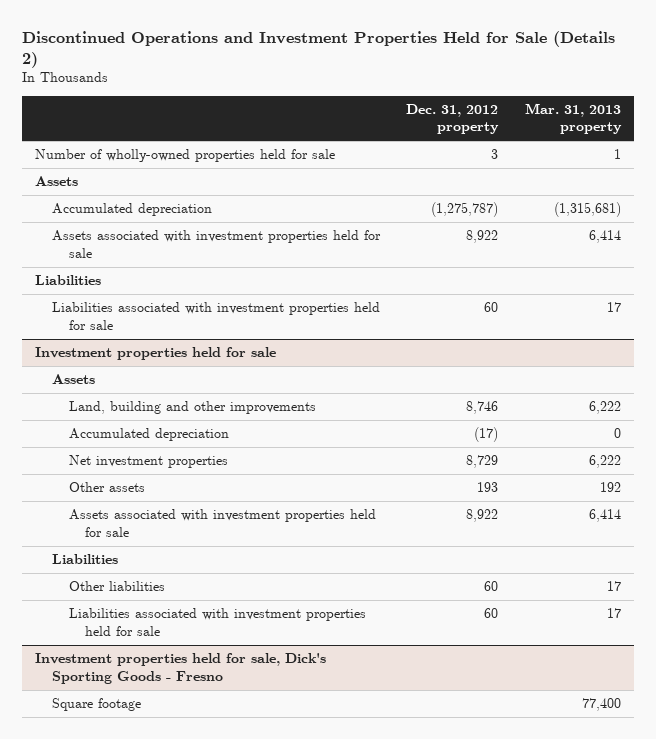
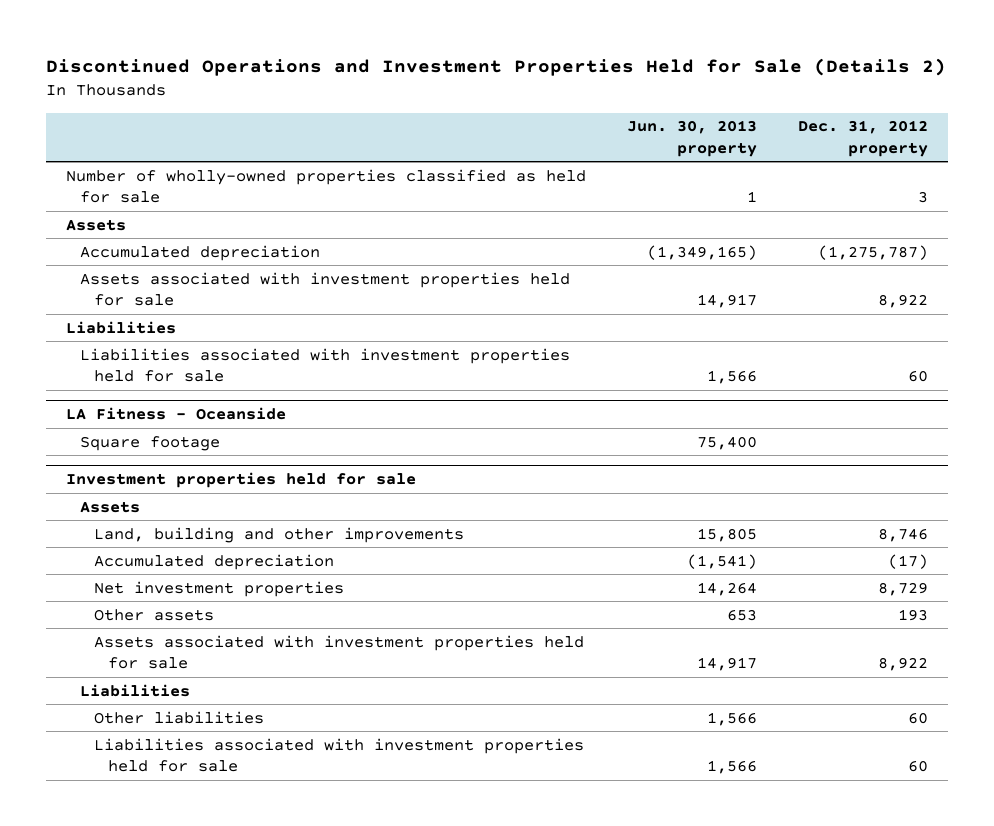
[524,102,622,135] Mar. 31, 2013 property -> none
none -> [627,120,758,157] Jun. 30, 2013 property
[35,149,336,163] Number of wholly-owned properties held for sale -> [66,168,587,204] Number of wholly-owned properties classified as held for sale
none -> [66,407,287,421] LA Fitness - Oceanside
none -> [80,435,221,451] Square footage
[35,653,327,684] Investment properties held for sale, Dick's Sporting Goods - Fresno -> none
[51,698,141,712] Square footage -> none

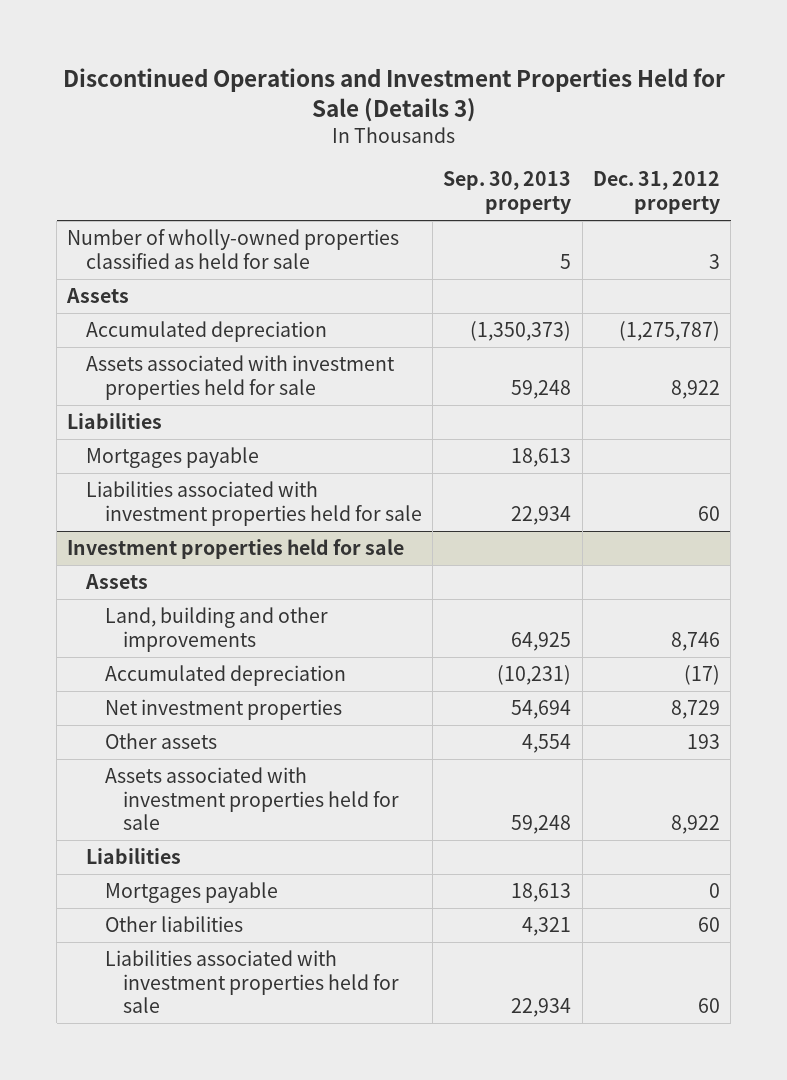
[45,58,946,77] Discontinued Operations and Investment Properties Held for Sale (Details 2) -> [62,67,725,122] Discontinued Operations and Investment Properties Held for Sale (Details 3)
[627,120,758,157] Jun. 30, 2013 property -> none
none -> [443,171,572,214] Sep. 30, 2013 property
none -> [85,447,259,469] Mortgages payable
[66,407,287,421] LA Fitness - Oceanside -> none
[80,435,221,451] Square footage -> none
none -> [104,882,278,904] Mortgages payable

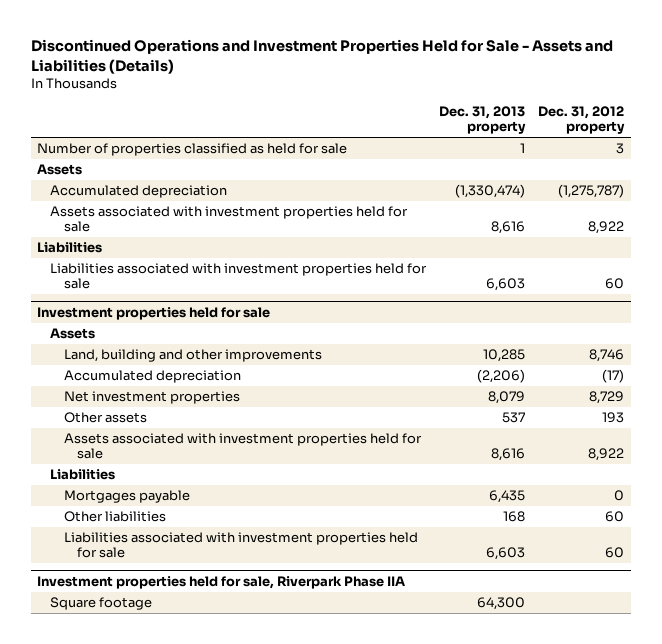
[62,67,725,122] Discontinued Operations and Investment Properties Held for Sale (Details 3) -> [30,38,613,74] Discontinued Operations and Investment Properties Held for Sale - Assets and Liabilities (Details)
[443,171,572,214] Sep. 30, 2013 property -> none
none -> [439,105,527,134] Dec. 31, 2013 property
[67,229,400,269] Number of wholly-owned properties classified as held for sale -> [37,143,348,157] Number of properties classified as held for sale
[85,447,259,469] Mortgages payable -> none
none -> [37,575,406,589] Investment properties held for sale, Riverpark Phase IIA
none -> [50,597,153,611] Square footage

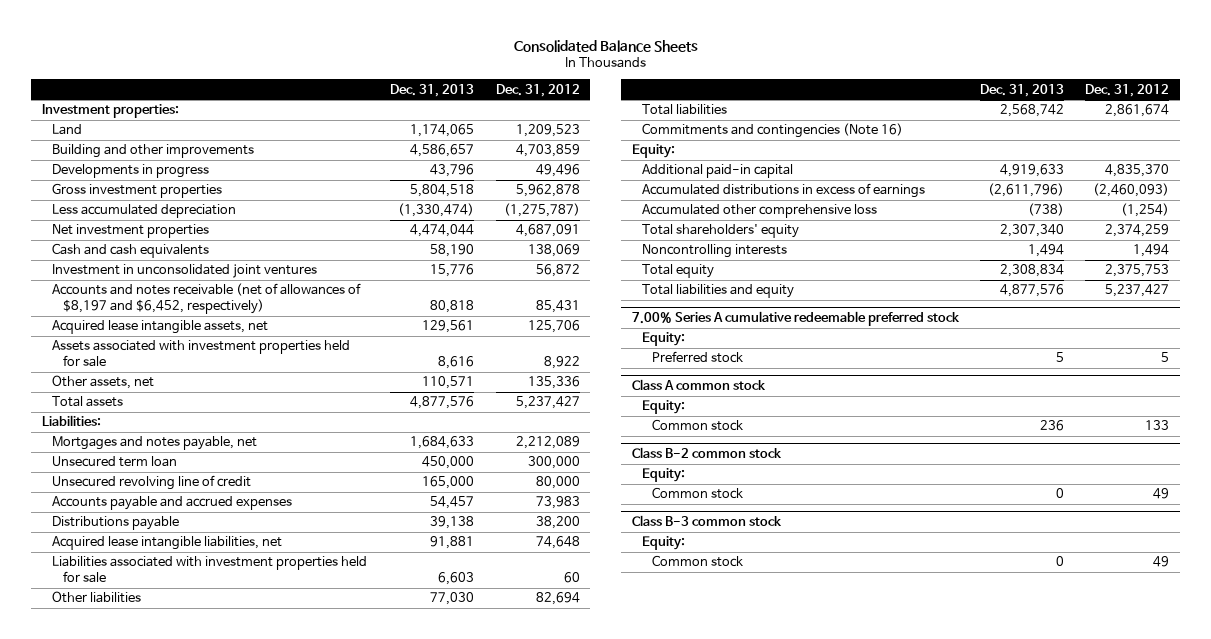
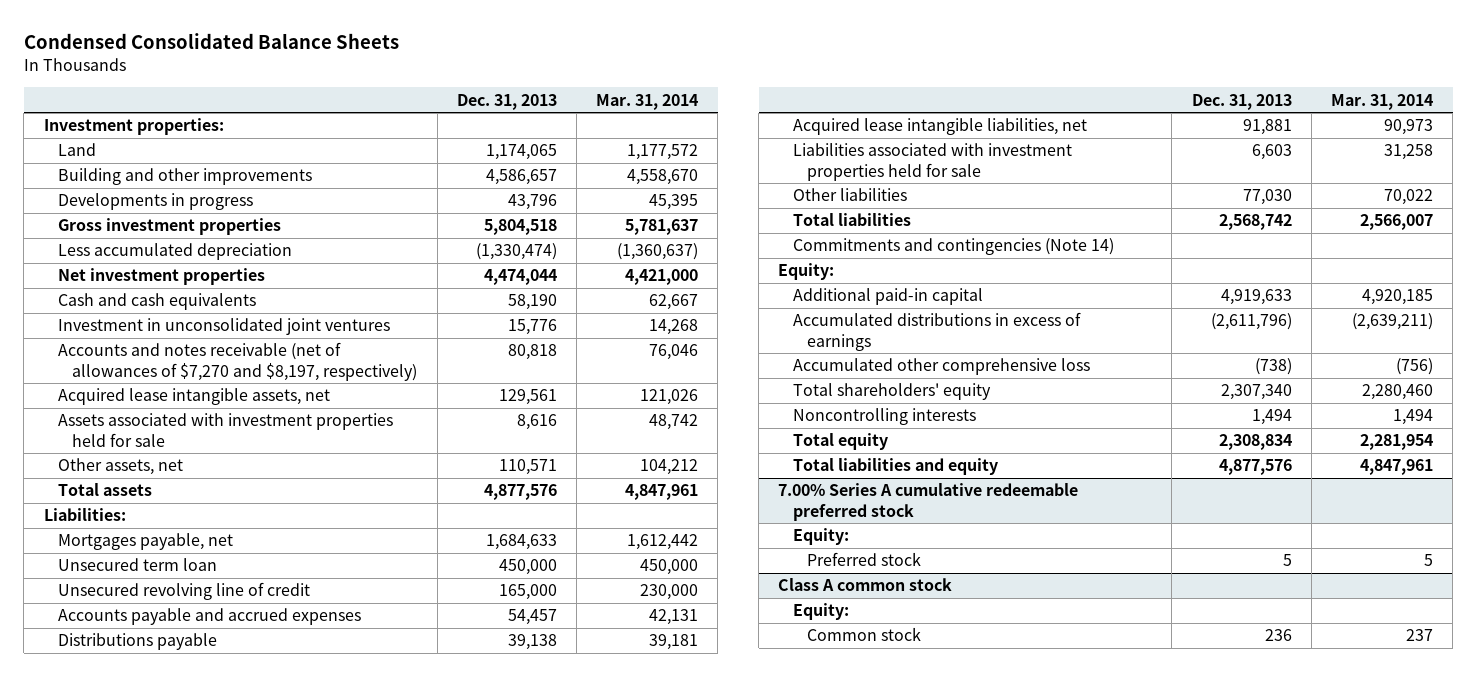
[513,39,698,52] Consolidated Balance Sheets -> [23,33,399,50] Condensed Consolidated Balance Sheets
[495,83,580,97] Dec. 31, 2012 -> none
none -> [596,93,699,110] Mar. 31, 2014
[52,283,362,315] Accounts and notes receivable (net of allowances of $8,197 and $6,452, respectively) -> [58,342,418,381] Accounts and notes receivable (net of allowances of $7,270 and $8,197, respectively)
[52,436,258,451] Mortgages and notes payable, net -> [58,533,234,551] Mortgages payable, net
[642,123,904,139] Commitments and contingencies (Note 16) -> [792,238,1114,256] Commitments and contingencies (Note 14)
[631,447,782,459] Class B-2 common stock -> none
[642,468,686,483] Equity: -> none
[652,487,744,500] Common stock -> none
[631,515,782,527] Class B-3 common stock -> none
[642,536,686,551] Equity: -> none
[652,555,744,568] Common stock -> none

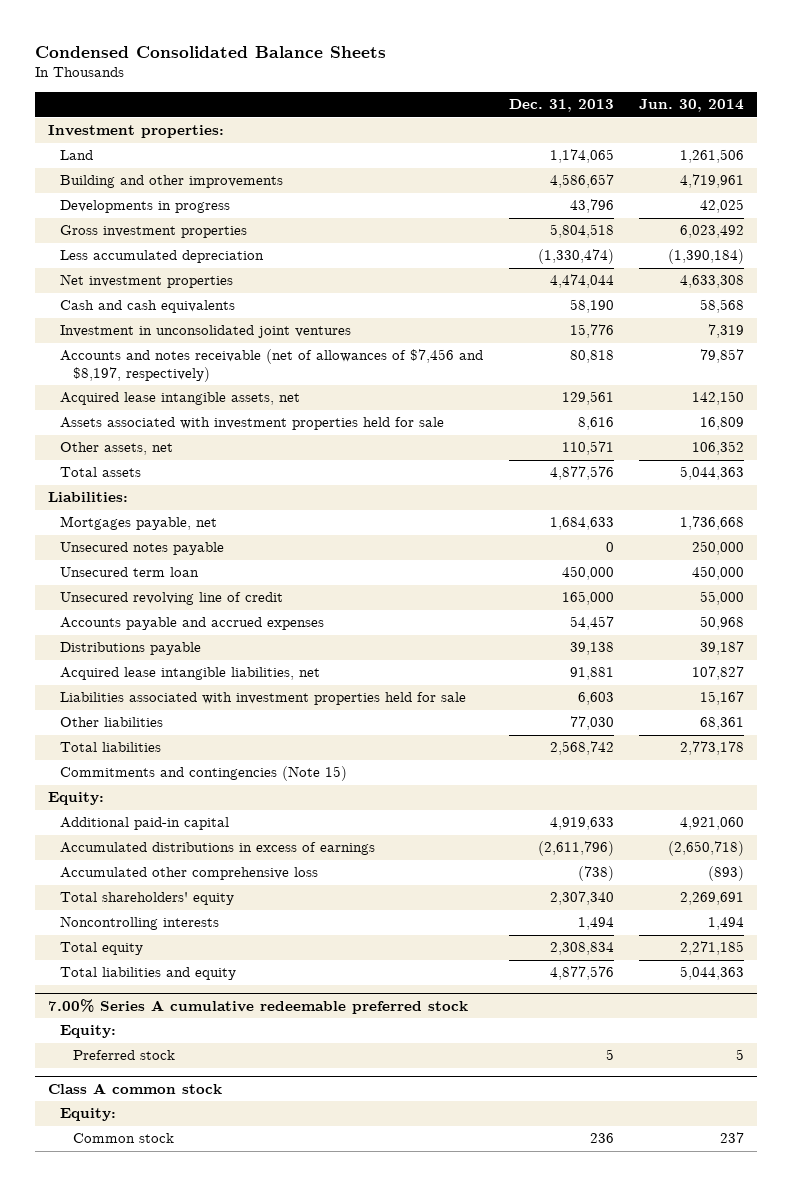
[596,93,699,110] Mar. 31, 2014 -> none
none -> [639,99,745,113] Jun. 30, 2014
[58,342,418,381] Accounts and notes receivable (net of allowances of $7,270 and $8,197, respectively) -> [60,349,484,382] Accounts and notes receivable (net of allowances of $7,456 and $8,197, respectively)
none -> [60,542,225,556] Unsecured notes payable
[792,238,1114,256] Commitments and contingencies (Note 14) -> [60,766,348,782] Commitments and contingencies (Note 15)

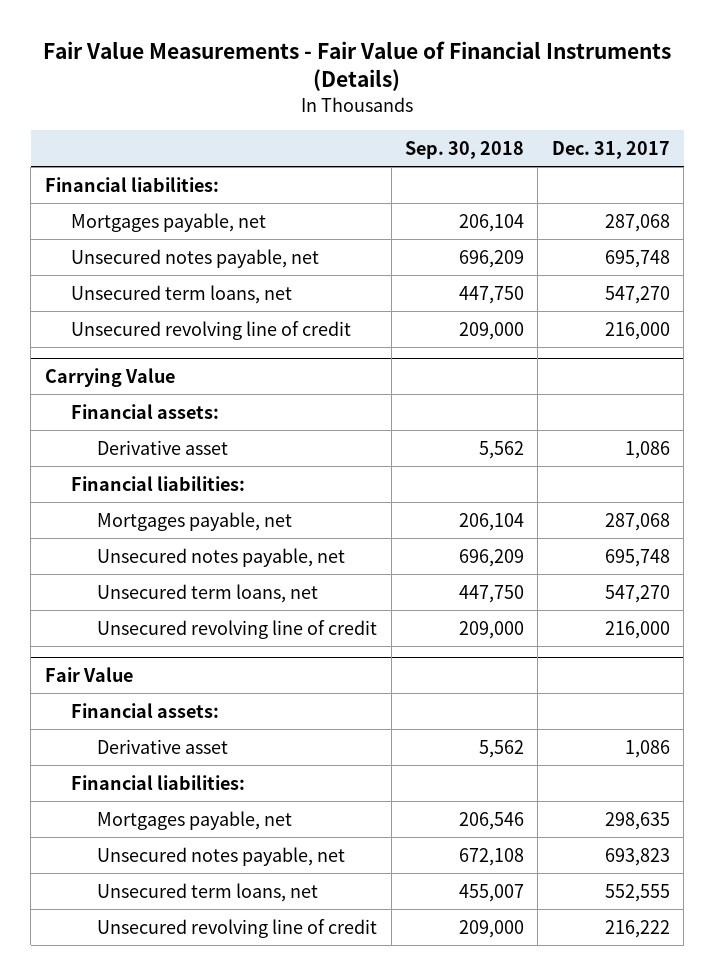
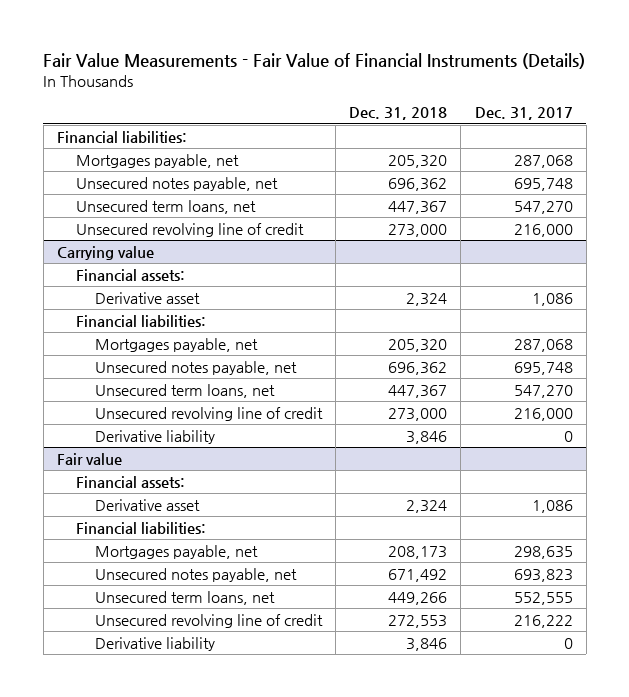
[404,140,524,159] Sep. 30, 2018 -> none
none -> [349,107,448,121] Dec. 31, 2018
[44,368,175,388] Carrying Value -> [56,245,154,260] Carrying value
none -> [95,429,216,444] Derivative liability
[44,667,133,683] Fair Value -> [56,452,122,465] Fair value
none -> [95,636,216,651] Derivative liability

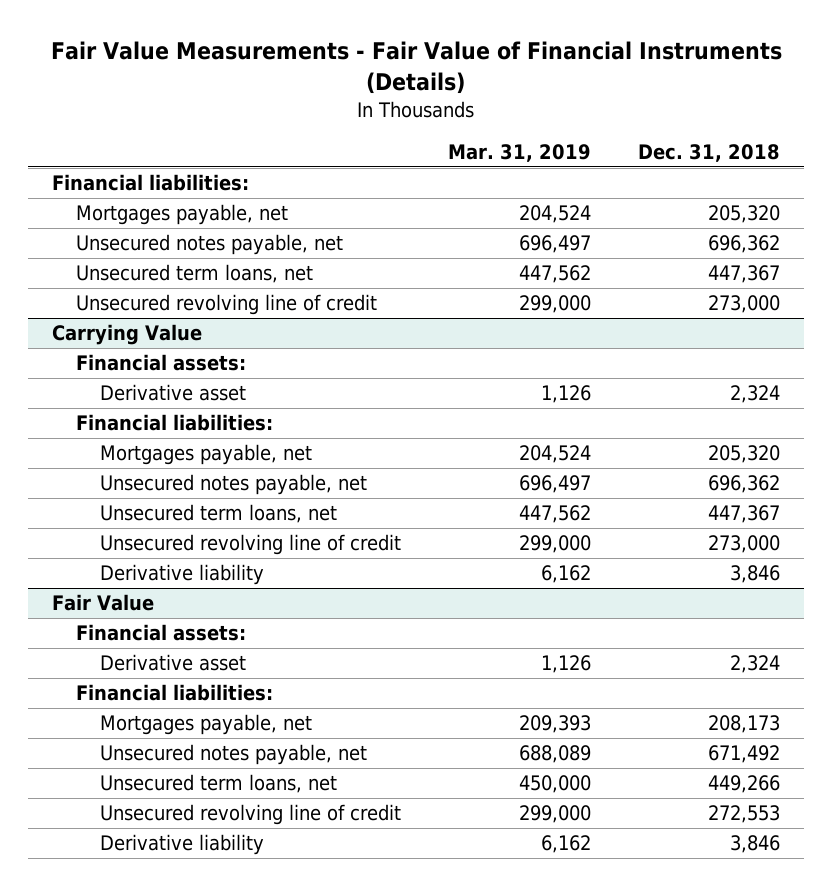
[474,107,573,121] Dec. 31, 2017 -> none
none -> [448,144,592,163] Mar. 31, 2019
[56,245,154,260] Carrying value -> [51,324,202,346] Carrying Value
[56,452,122,465] Fair value -> [51,594,154,612] Fair Value

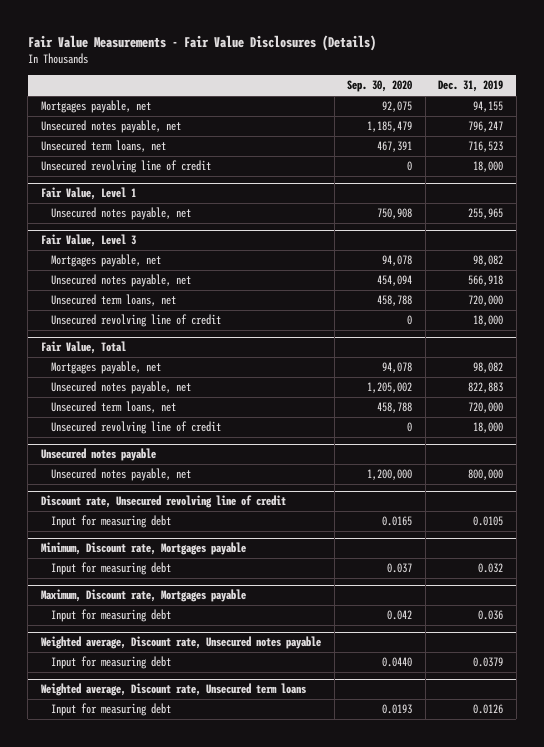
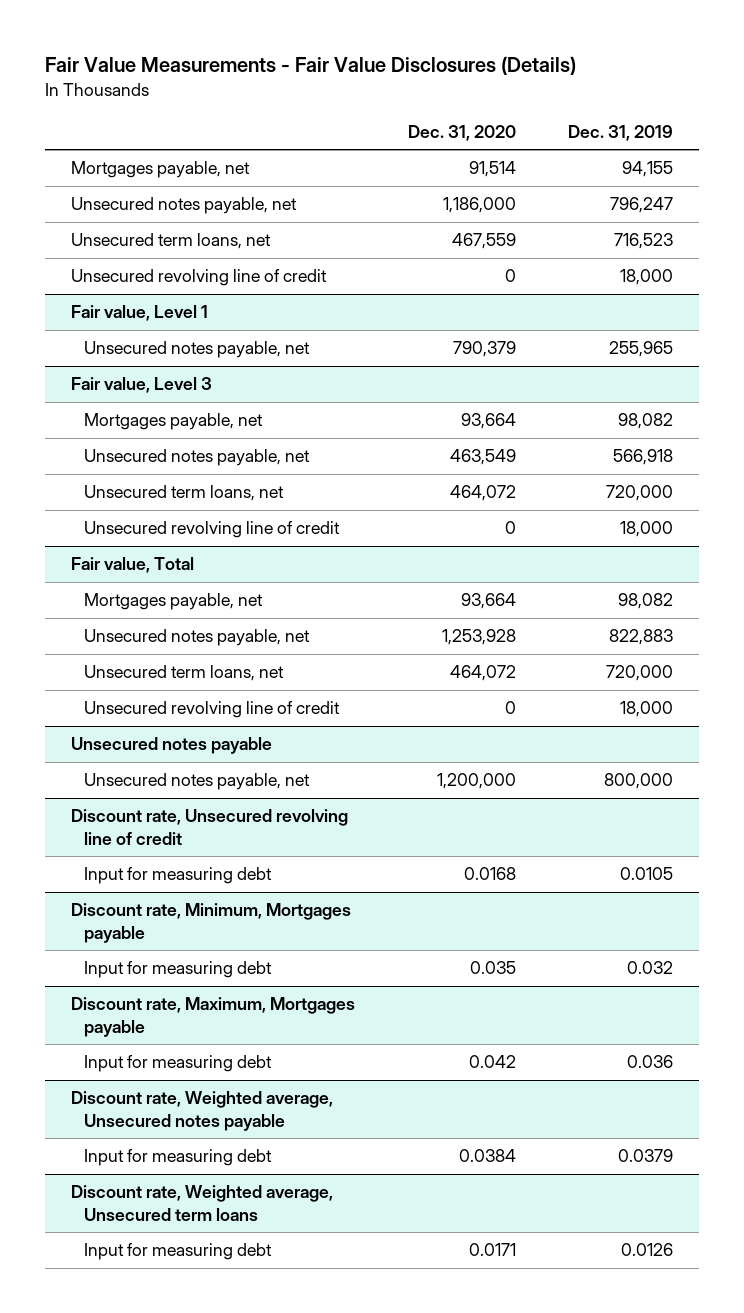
[347,80,413,93] Sep. 30, 2020 -> none
none -> [407,125,516,142] Dec. 31, 2020
[40,187,136,201] Fair Value, Level 1 -> [71,305,209,322] Fair value, Level 1
[40,234,136,248] Fair Value, Level 3 -> [71,377,213,394] Fair value, Level 3
[40,341,126,355] Fair Value, Total -> [71,557,195,574] Fair value, Total
[40,542,246,556] Minimum, Discount rate, Mortgages payable -> [71,903,352,943] Discount rate, Minimum, Mortgages payable
[40,589,246,603] Maximum, Discount rate, Mortgages payable -> [71,997,356,1037] Discount rate, Maximum, Mortgages payable
[40,636,321,650] Weighted average, Discount rate, Unsecured notes payable -> [71,1091,334,1131] Discount rate, Weighted average, Unsecured notes payable
[40,683,306,697] Weighted average, Discount rate, Unsecured term loans -> [71,1185,334,1221] Discount rate, Weighted average, Unsecured term loans

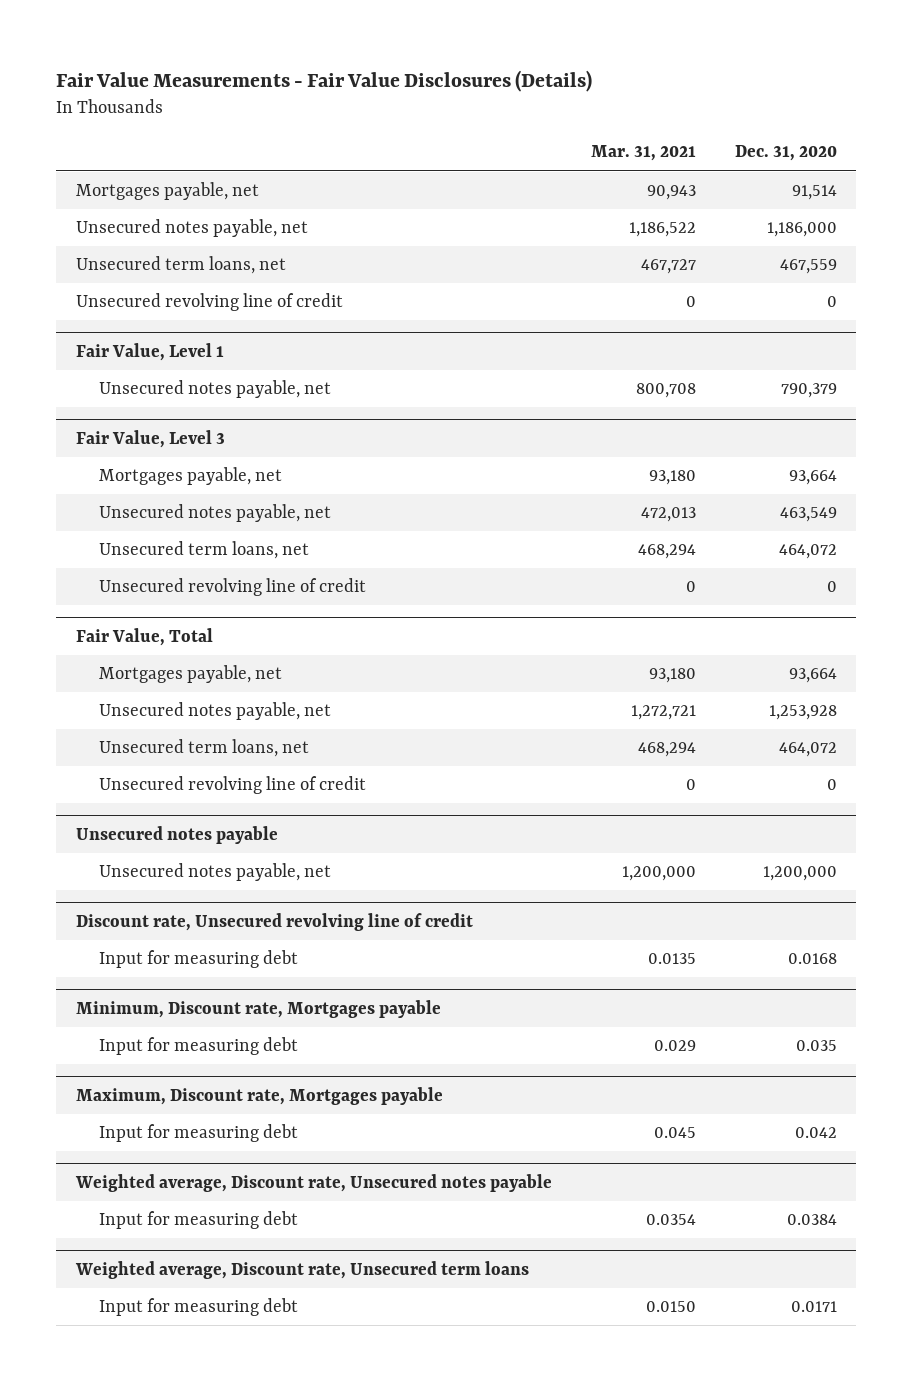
[567,125,673,142] Dec. 31, 2019 -> none
none -> [590,145,696,162] Mar. 31, 2021
[71,305,209,322] Fair value, Level 1 -> [75,343,224,362] Fair Value, Level 1
[71,377,213,394] Fair value, Level 3 -> [75,430,225,449] Fair Value, Level 3
[71,557,195,574] Fair value, Total -> [75,628,213,647] Fair Value, Total
[71,903,352,943] Discount rate, Minimum, Mortgages payable -> [75,1000,441,1019] Minimum, Discount rate, Mortgages payable
[71,997,356,1037] Discount rate, Maximum, Mortgages payable -> [75,1087,443,1106] Maximum, Discount rate, Mortgages payable
[71,1091,334,1131] Discount rate, Weighted average, Unsecured notes payable -> [74,1174,552,1193] Weighted average, Discount rate, Unsecured notes payable
[71,1185,334,1221] Discount rate, Weighted average, Unsecured term loans -> [74,1261,529,1280] Weighted average, Discount rate, Unsecured term loans

